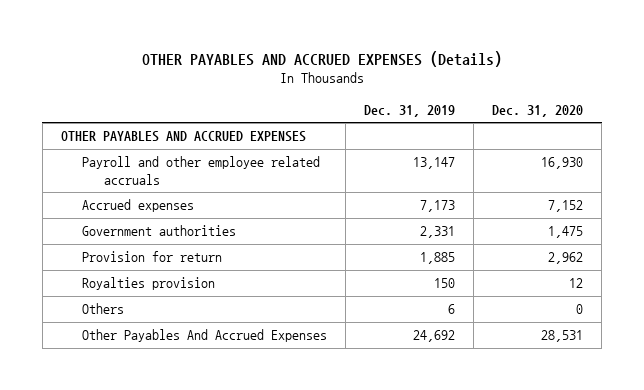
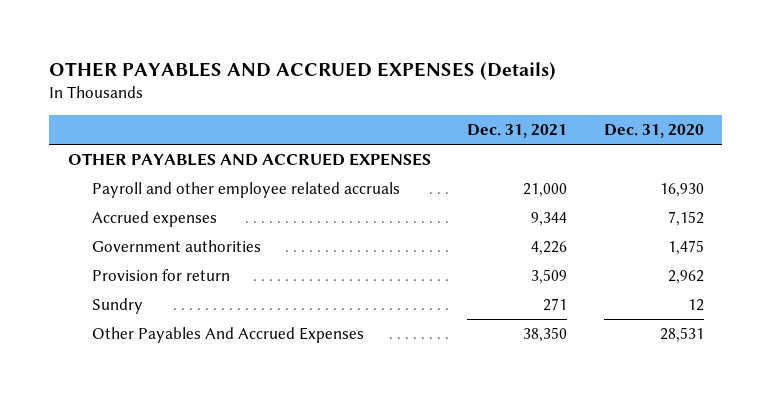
[364,104,456,117] Dec. 31, 2019 -> none
none -> [467,124,568,139] Dec. 31, 2021
[82,277,216,291] Royalties provision -> none
[82,303,125,315] Others -> none
none -> [92,298,144,315] Sundry

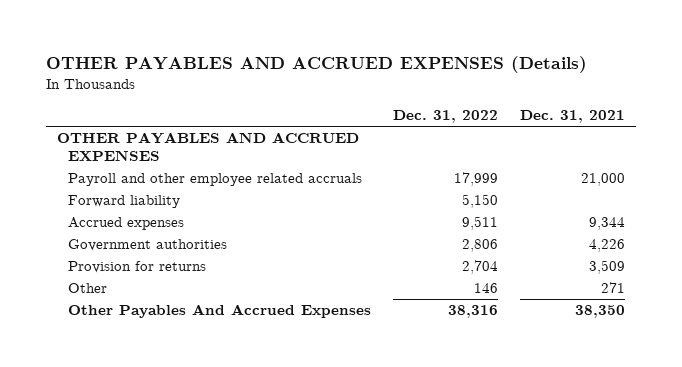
[604,124,705,139] Dec. 31, 2020 -> none
none -> [392,110,498,124] Dec. 31, 2022
none -> [67,195,180,209] Forward liability
[92,269,231,282] Provision for return -> [67,261,206,274] Provision for returns
[92,298,144,315] Sundry -> [67,283,107,294] Other

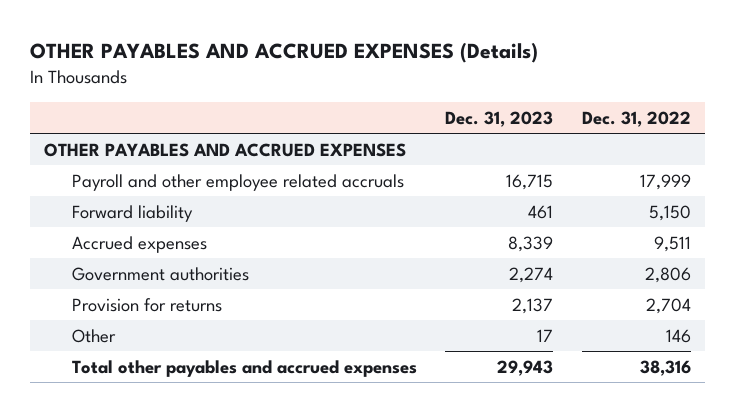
[519,110,625,124] Dec. 31, 2021 -> none
none -> [445,110,554,127] Dec. 31, 2023
[67,304,371,319] Other Payables And Accrued Expenses -> [71,359,417,377] Total other payables and accrued expenses

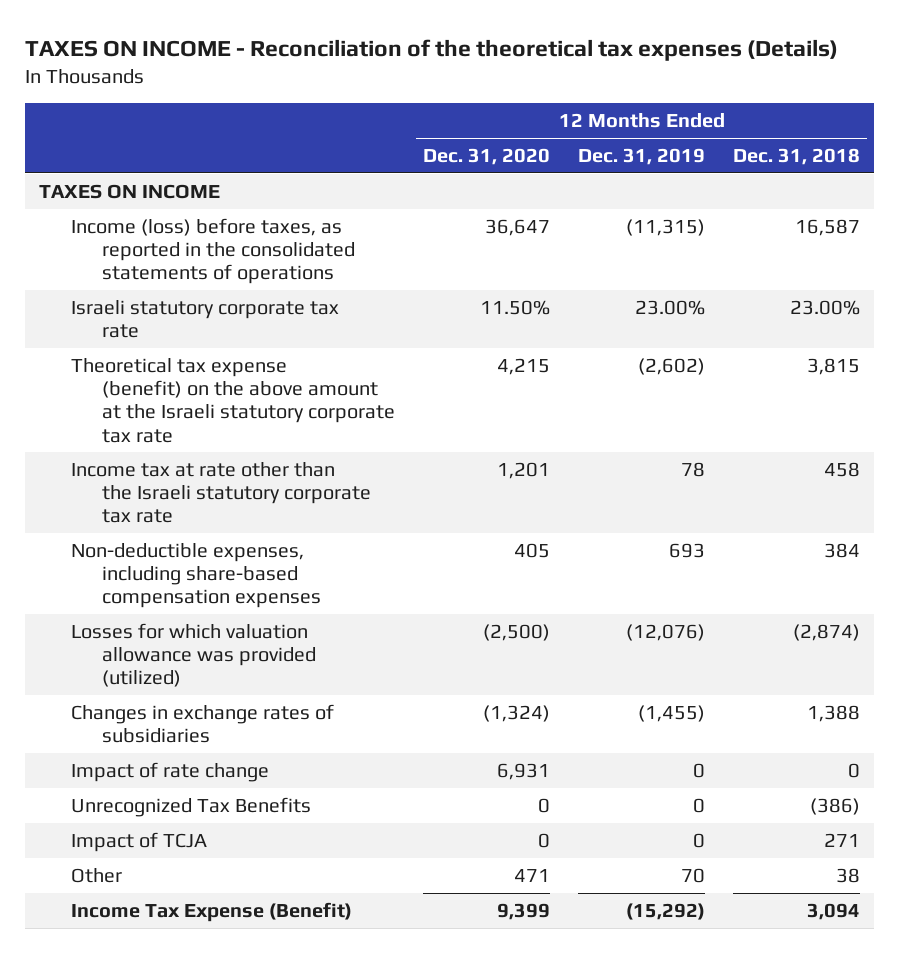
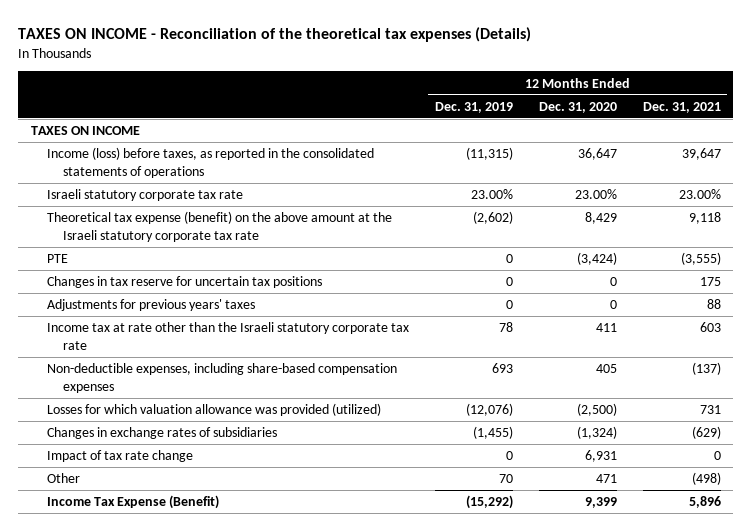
[732,147,860,165] Dec. 31, 2018 -> none
none -> [642,101,721,113] Dec. 31, 2021
[480,299,551,315] 11.50% -> [574,189,617,200] 23.00%
[497,357,551,375] 4,215 -> [584,212,617,225] 8,429
none -> [47,254,69,264] PTE
none -> [47,276,323,289] Changes in tax reserve for uncertain tax positions
none -> [47,299,256,312] Adjustments for previous years' taxes
[497,461,551,479] 1,201 -> [595,323,617,333] 411
[70,796,311,817] Unrecognized Tax Benefits -> none
[70,831,207,852] Impact of TCJA -> none
[70,761,269,782] Impact of rate change -> [47,450,194,463] Impact of tax rate change

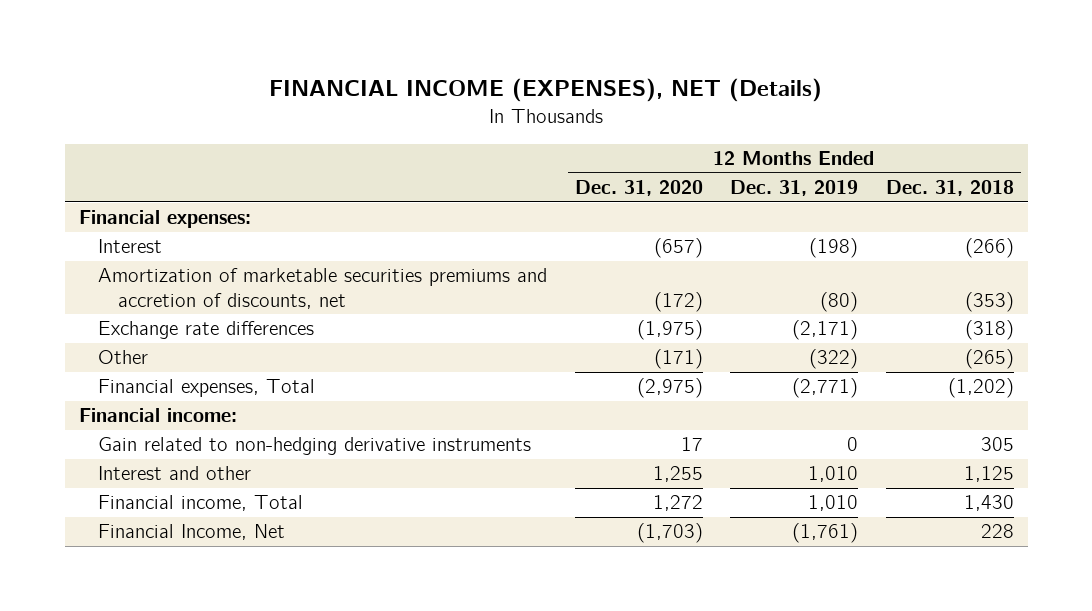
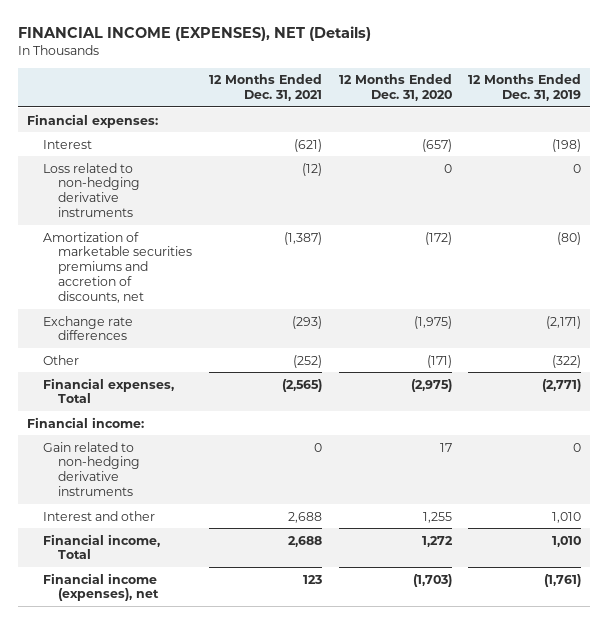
[885,180,1014,197] Dec. 31, 2018 -> none
none -> [209,74,323,102] 12 Months Ended Dec. 31, 2021
none -> [42,162,141,218] Loss related to non-hedging derivative instruments
[98,524,286,541] Financial Income, Net -> [42,572,160,602] Financial income (expenses), net

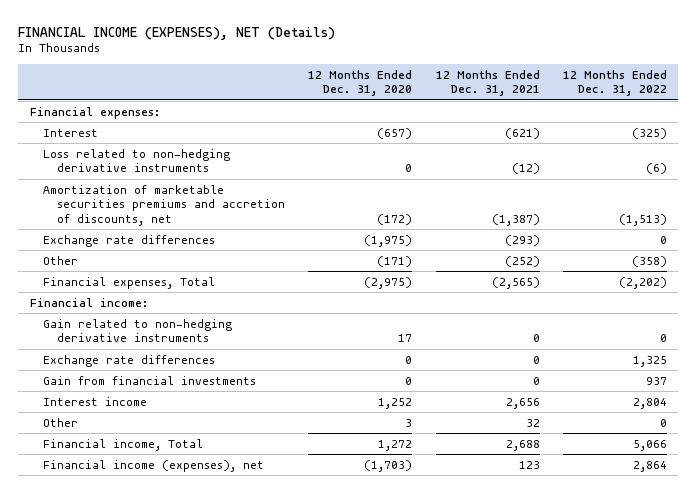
[468,74,582,102] 12 Months Ended Dec. 31, 2019 -> none
none -> [562,69,667,97] 12 Months Ended Dec. 31, 2022
[42,510,155,521] Interest and other -> none
none -> [43,354,216,367] Exchange rate differences
none -> [43,375,257,385] Gain from financial investments
none -> [43,396,148,406] Interest income
none -> [43,417,79,427] Other

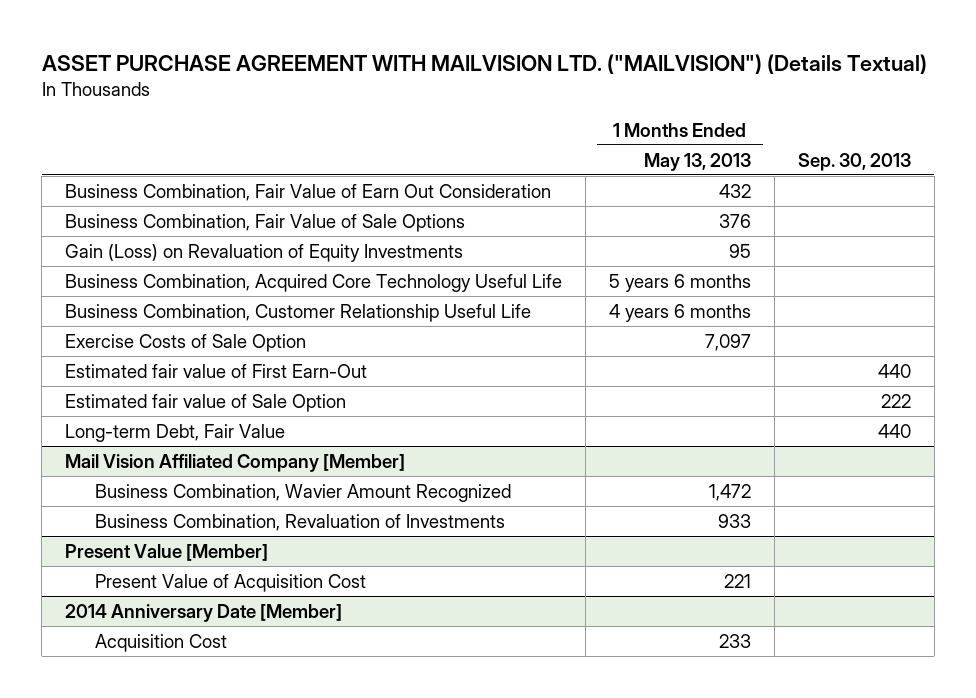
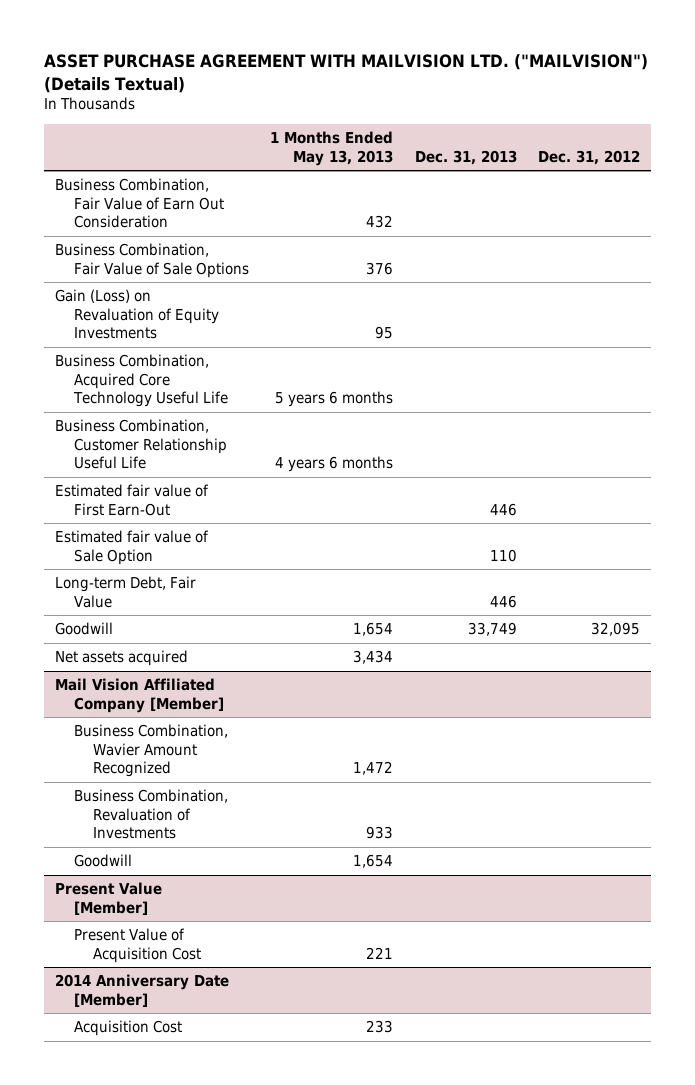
[797,152,911,171] Sep. 30, 2013 -> none
none -> [414,149,517,165] Dec. 31, 2013
none -> [538,149,641,165] Dec. 31, 2012
[65,333,307,352] Exercise Costs of Sale Option -> none
none -> [54,622,113,636] Goodwill
none -> [54,650,188,667] Net assets acquired
none -> [73,854,132,868] Goodwill

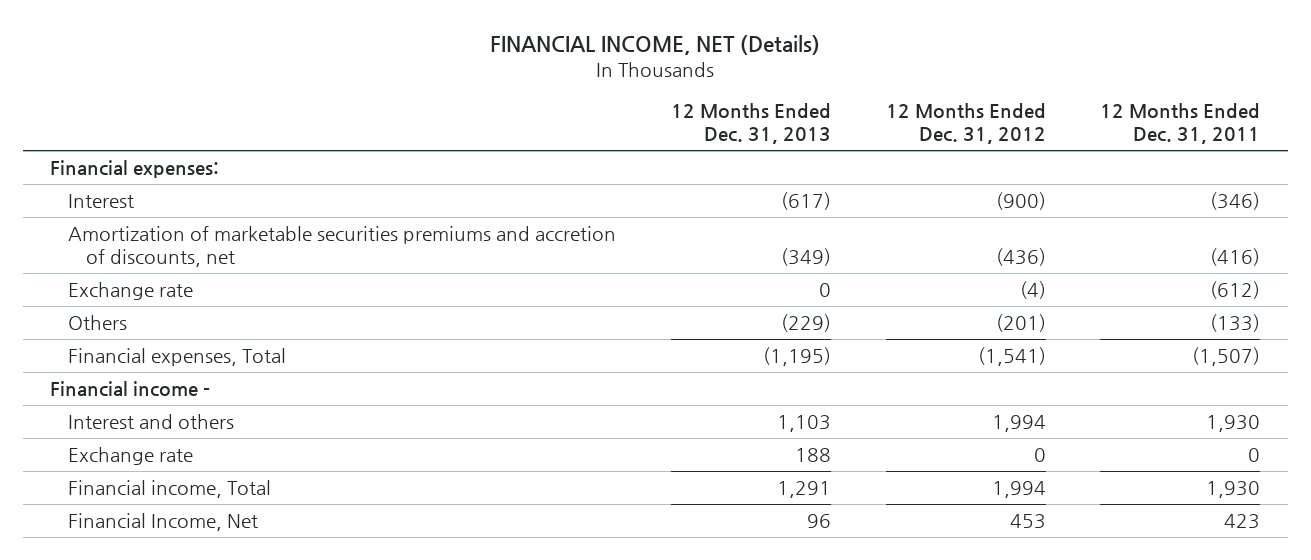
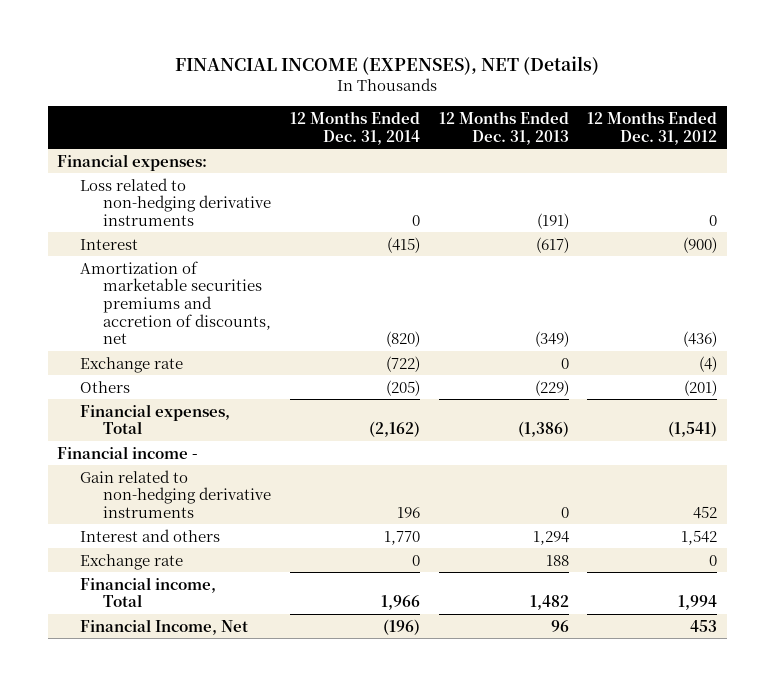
[490,35,821,56] FINANCIAL INCOME, NET (Details) -> [175,56,600,76] FINANCIAL INCOME (EXPENSES), NET (Details)
[1100,103,1261,145] 12 Months Ended Dec. 31, 2011 -> none
none -> [289,110,420,145] 12 Months Ended Dec. 31, 2014
none -> [80,177,272,226] Loss related to non-hedging derivative instruments
[762,346,831,366] (1,195) -> [517,421,569,438] (1,386)
none -> [80,469,272,518] Gain related to non-hedging derivative instruments
[776,414,831,432] 1,103 -> [532,530,569,545] 1,294
[991,414,1046,432] 1,994 -> [681,529,718,545] 1,542
[776,480,831,498] 1,291 -> [529,595,569,611] 1,482

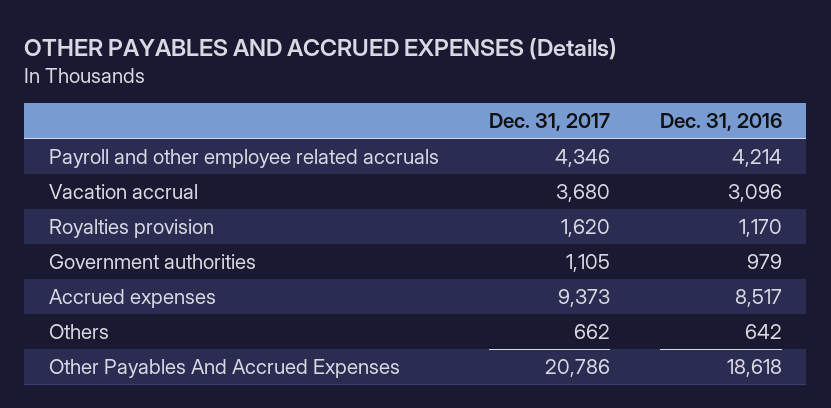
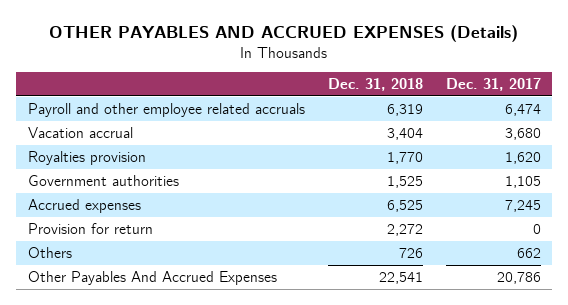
[659,113,782,132] Dec. 31, 2016 -> none
none -> [327,77,423,91] Dec. 31, 2018
[554,148,610,167] 4,346 -> [504,103,541,116] 6,474
[557,288,610,307] 9,373 -> [504,199,541,212] 7,245
none -> [27,222,153,234] Provision for return

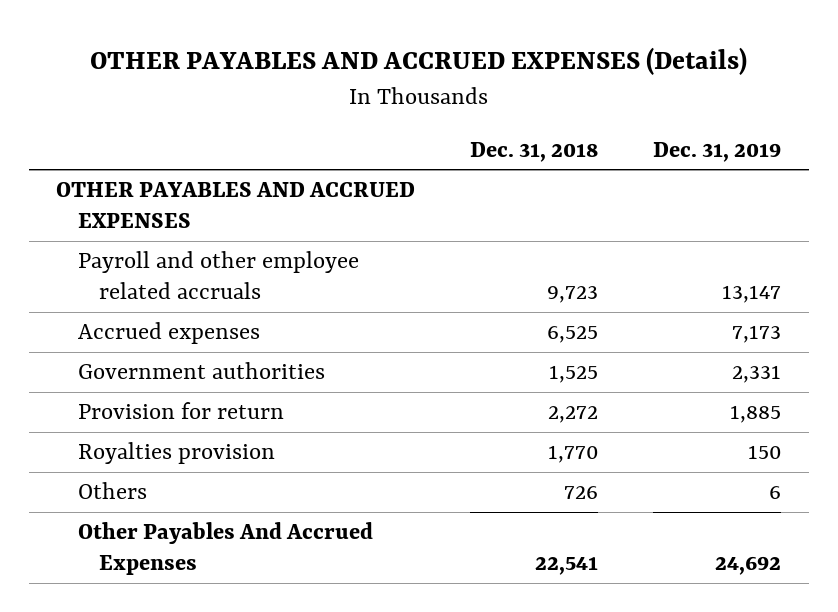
[445,77,541,91] Dec. 31, 2017 -> none
none -> [653,141,782,162] Dec. 31, 2019
[27,126,133,138] Vacation accrual -> none
none -> [56,182,416,229] OTHER PAYABLES AND ACCRUED EXPENSES
[386,103,423,116] 6,319 -> [547,286,599,304] 9,723
[27,174,179,186] Government authorities -> [77,362,325,380] Government authorities
[27,150,146,165] Royalties provision -> [77,442,275,465] Royalties provision

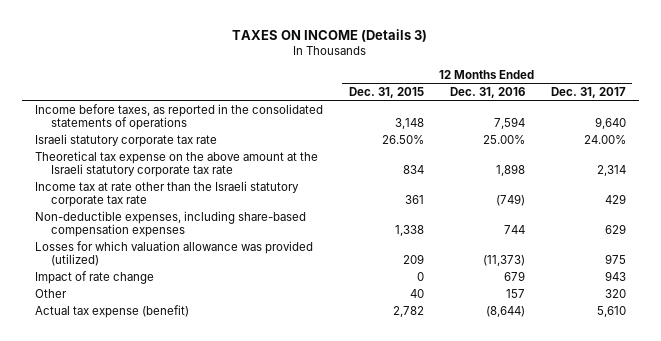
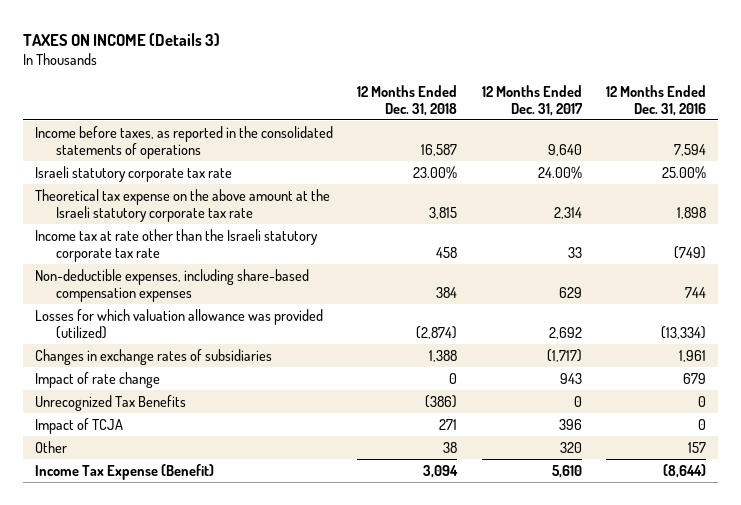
[348,87,424,99] Dec. 31, 2015 -> none
none -> [357,84,458,116] 12 Months Ended Dec. 31, 2018
[604,194,626,205] 429 -> [567,246,582,258] 33
[482,255,525,267] (11,373) -> [660,325,706,339] (13,334)
[604,254,626,265] 975 -> [548,326,582,339] 2,692
none -> [35,348,273,365] Changes in exchange rates of subsidiaries
none -> [35,394,187,411] Unrecognized Tax Benefits
none -> [35,417,124,434] Impact of TCJA
[34,304,189,318] Actual tax expense (benefit) -> [35,463,215,480] Income Tax Expense (Benefit)

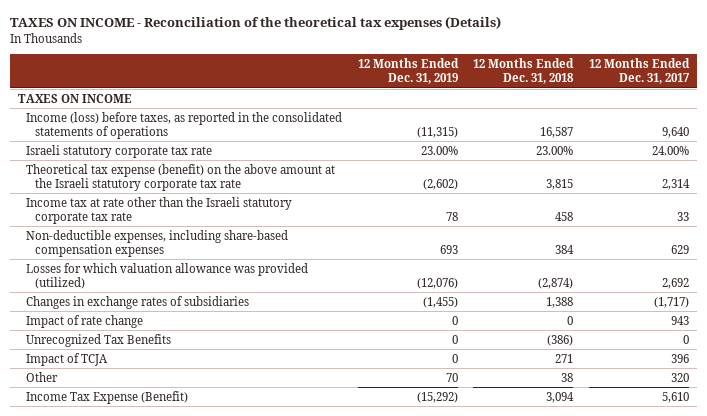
[23,32,221,46] TAXES ON INCOME (Details 3) -> [9,16,501,31] TAXES ON INCOME - Reconciliation of the theoretical tax expenses (Details)
[605,84,706,116] 12 Months Ended Dec. 31, 2016 -> none
none -> [357,57,459,85] 12 Months Ended Dec. 31, 2019
none -> [17,93,132,103] TAXES ON INCOME
[35,125,334,159] Income before taxes, as reported in the consolidated statements of operations -> [26,111,343,140] Income (loss) before taxes, as reported in the consolidated statements of operations
[35,188,331,222] Theoretical tax expense on the above amount at the Israeli statutory corporate tax rate -> [26,163,336,192] Theoretical tax expense (benefit) on the above amount at the Israeli statutory corporate tax rate

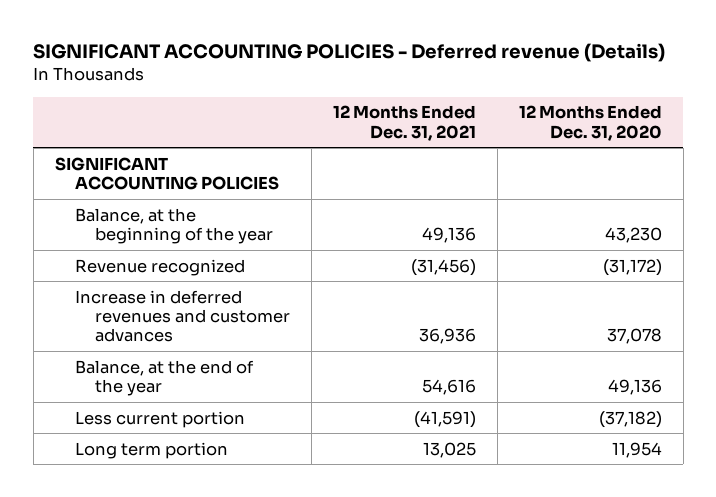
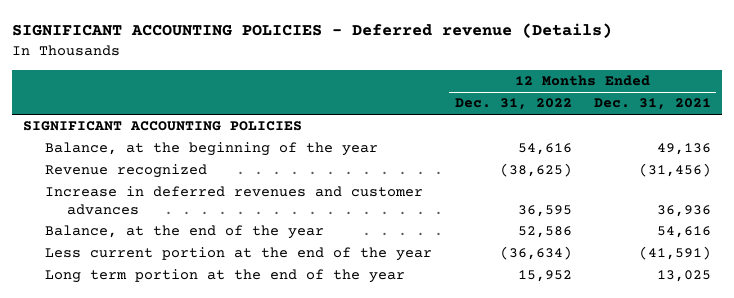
[518,105,662,141] 12 Months Ended Dec. 31, 2020 -> none
none -> [454,98,572,111] Dec. 31, 2022
[74,410,245,428] Less current portion -> [45,247,433,262] Less current portion at the end of the year
[74,441,228,459] Long term portion -> [45,269,406,284] Long term portion at the end of the year

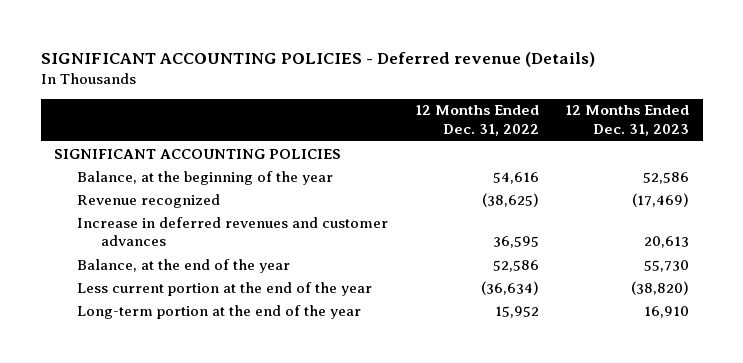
[593,98,711,111] Dec. 31, 2021 -> none
none -> [565,105,690,137] 12 Months Ended Dec. 31, 2023
[45,269,406,284] Long term portion at the end of the year -> [77,304,362,319] Long-term portion at the end of the year

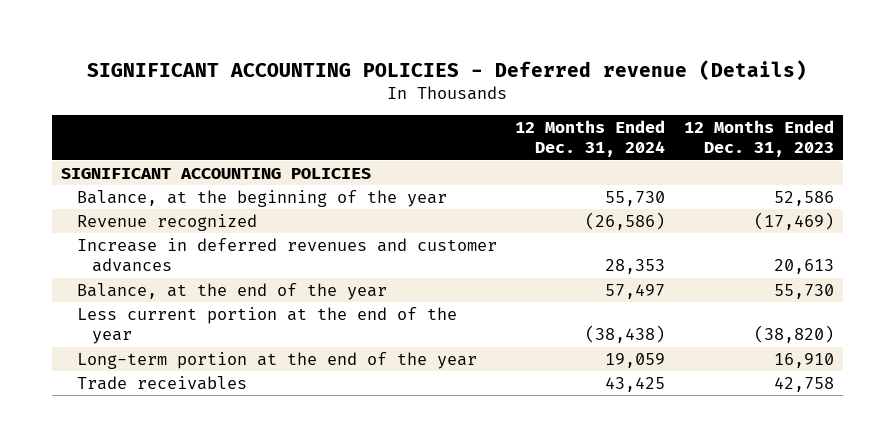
[414,105,539,137] 12 Months Ended Dec. 31, 2022 -> none
none -> [515,120,666,158] 12 Months Ended Dec. 31, 2024
none -> [76,375,247,390] Trade receivables

